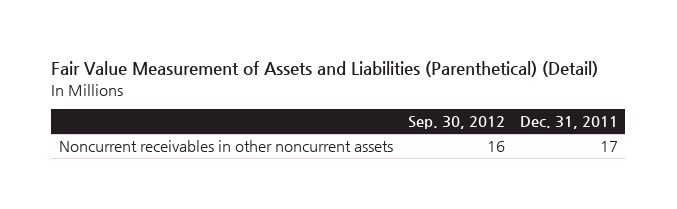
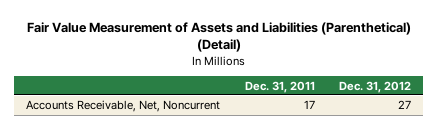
[407,116,505,130] Sep. 30, 2012 -> none
none -> [338,80,411,93] Dec. 31, 2012
[58,140,393,153] Noncurrent receivables in other noncurrent assets -> [26,100,221,113] Accounts Receivable, Net, Noncurrent

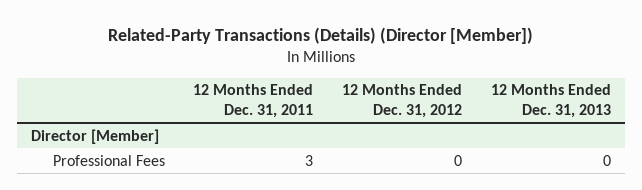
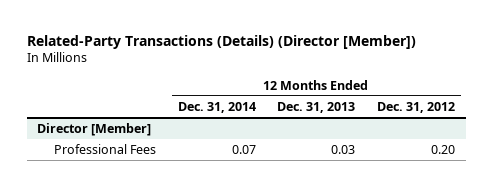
[193,84,314,118] 12 Months Ended Dec. 31, 2011 -> none
none -> [177,101,256,113] Dec. 31, 2014
[454,154,463,166] 0 -> [431,145,456,155] 0.20
[602,154,611,166] 0 -> [331,145,356,155] 0.03

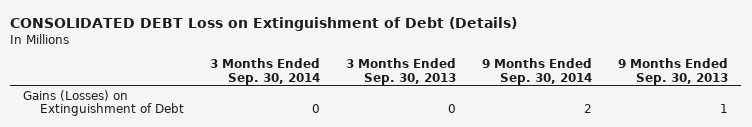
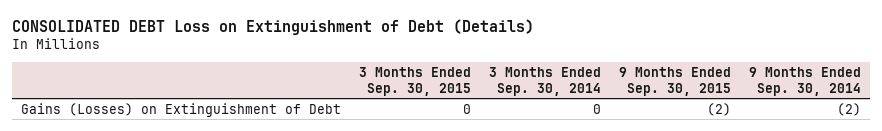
[346,58,457,85] 3 Months Ended Sep. 30, 2013 -> none
[618,58,729,85] 9 Months Ended Sep. 30, 2013 -> none
none -> [358,66,471,96] 3 Months Ended Sep. 30, 2015
none -> [619,66,732,96] 9 Months Ended Sep. 30, 2015
[584,104,593,114] 2 -> [837,102,862,116] (2)

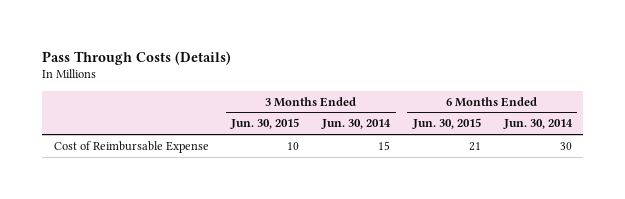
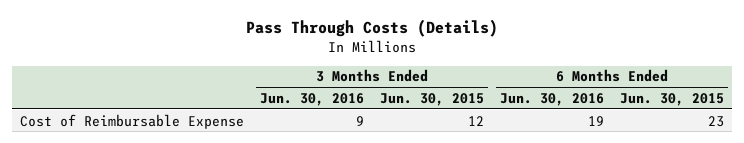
[321,119,392,130] Jun. 30, 2014 -> none
[502,119,573,130] Jun. 30, 2014 -> none
none -> [259,92,364,106] Jun. 30, 2016
none -> [499,92,604,106] Jun. 30, 2016
[287,141,300,150] 10 -> [467,115,484,126] 12
[468,141,481,151] 21 -> [707,115,724,127] 23

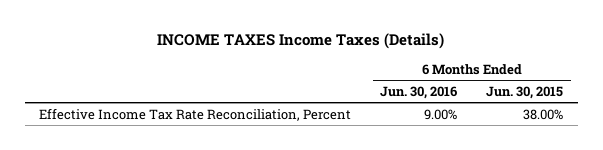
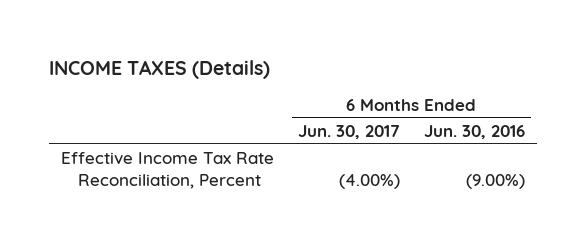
[157,33,445,50] INCOME TAXES Income Taxes (Details) -> [48,60,270,80] INCOME TAXES (Details)
[486,86,564,100] Jun. 30, 2015 -> none
none -> [297,124,400,139] Jun. 30, 2017
[424,108,458,120] 9.00% -> [465,173,525,189] (9.00%)

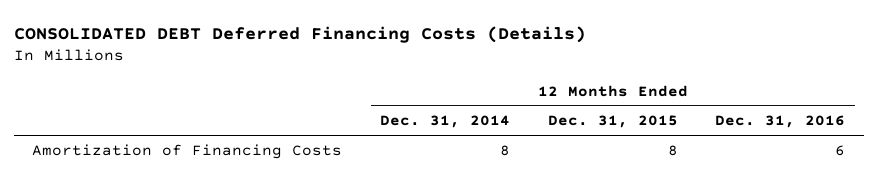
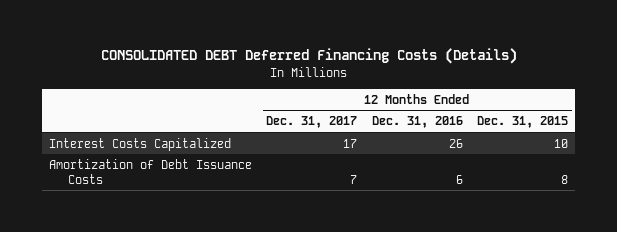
[379,115,510,129] Dec. 31, 2014 -> none
none -> [266,116,358,129] Dec. 31, 2017
none -> [48,137,231,151] Interest Costs Capitalized
[32,144,343,160] Amortization of Financing Costs -> [48,158,252,184] Amortization of Debt Issuance Costs

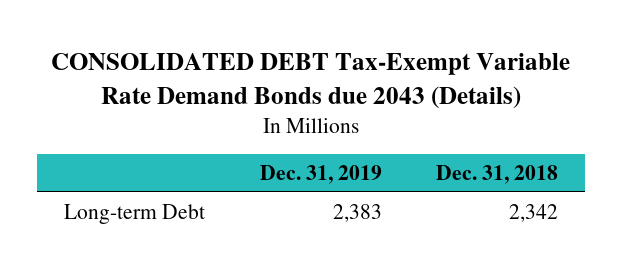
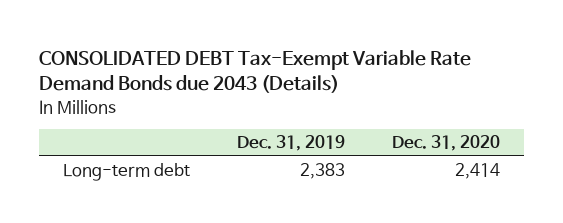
[436,165,559,185] Dec. 31, 2018 -> none
none -> [392,135,501,152] Dec. 31, 2020
[63,203,205,224] Long-term Debt -> [62,163,190,182] Long-term debt

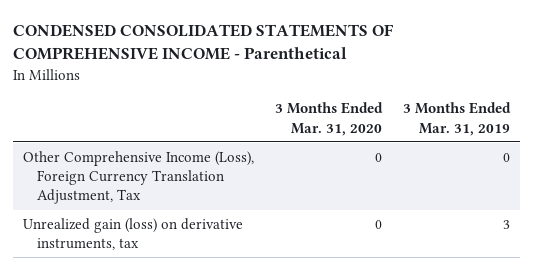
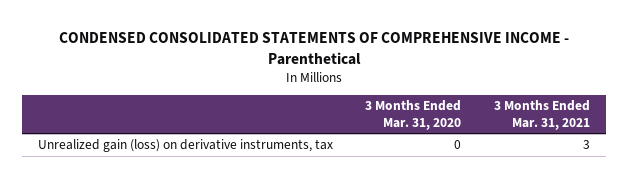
[402,102,511,136] 3 Months Ended Mar. 31, 2019 -> none
none -> [493,100,590,130] 3 Months Ended Mar. 31, 2021
[23,150,255,205] Other Comprehensive Income (Loss), Foreign Currency Translation Adjustment, Tax -> none

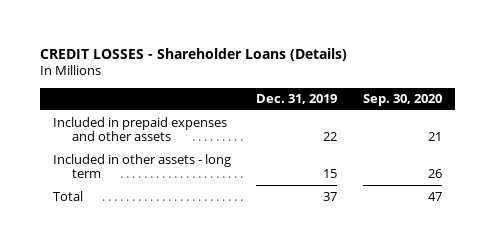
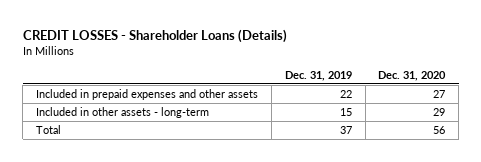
[362,94,442,107] Sep. 30, 2020 -> none
none -> [378,70,447,81] Dec. 31, 2020
[52,153,231,179] Included in other assets - long term -> [35,106,209,118] Included in other assets - long-term

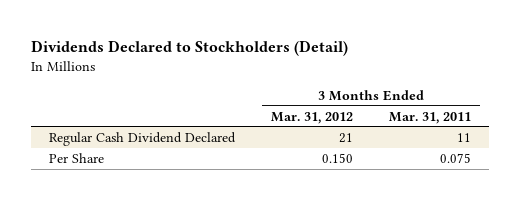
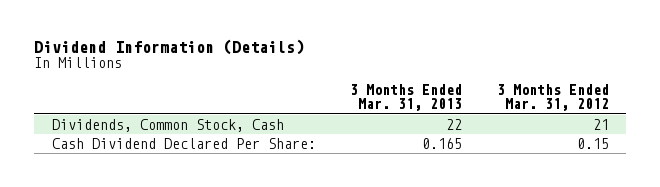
[30,40,348,57] Dividends Declared to Stockholders (Detail) -> [34,38,305,55] Dividend Information (Details)
[389,111,472,124] Mar. 31, 2011 -> none
none -> [350,84,463,112] 3 Months Ended Mar. 31, 2013
[48,131,236,146] Regular Cash Dividend Declared -> [51,119,284,133] Dividends, Common Stock, Cash
[48,152,104,163] Per Share -> [51,138,316,150] Cash Dividend Declared Per Share:
[322,152,354,163] 0.150 -> [576,138,609,150] 0.15

